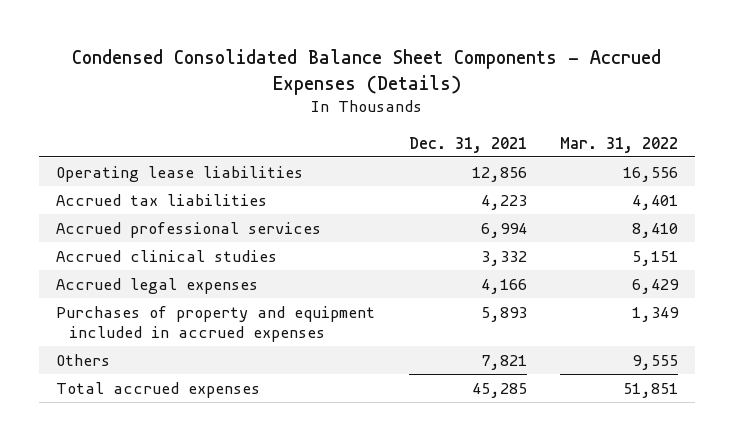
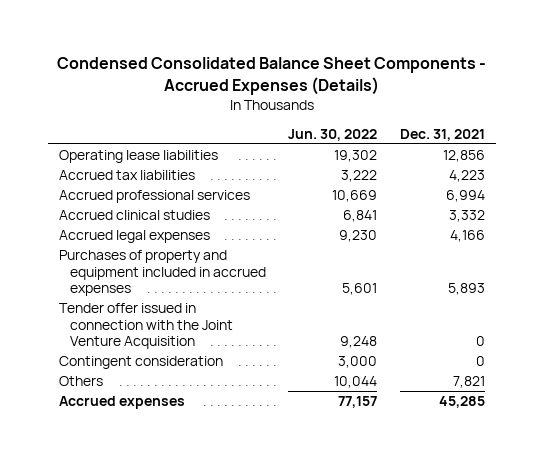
[560,136,679,153] Mar. 31, 2022 -> none
none -> [288,128,378,141] Jun. 30, 2022
none -> [59,303,234,350] Tender offer issued in connection with the Joint Venture Acquisition
none -> [59,356,224,370] Contingent consideration
[55,381,260,398] Total accrued expenses -> [59,396,186,410] Accrued expenses

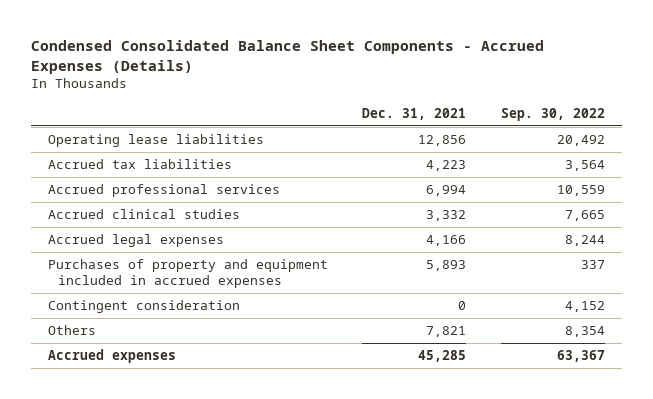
[288,128,378,141] Jun. 30, 2022 -> none
none -> [500,107,605,121] Sep. 30, 2022
[59,303,234,350] Tender offer issued in connection with the Joint Venture Acquisition -> none

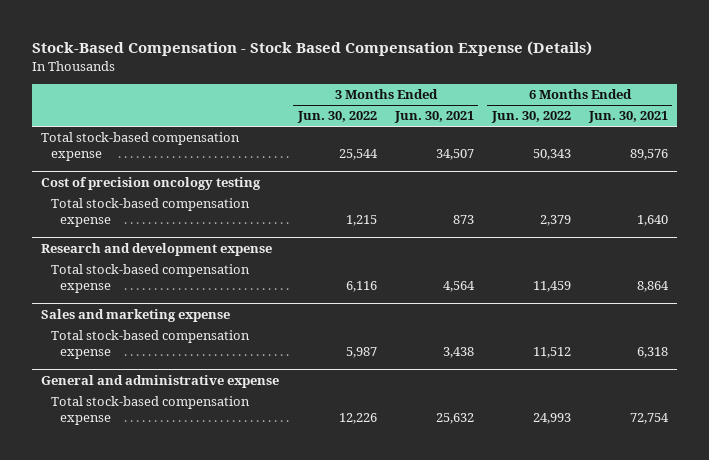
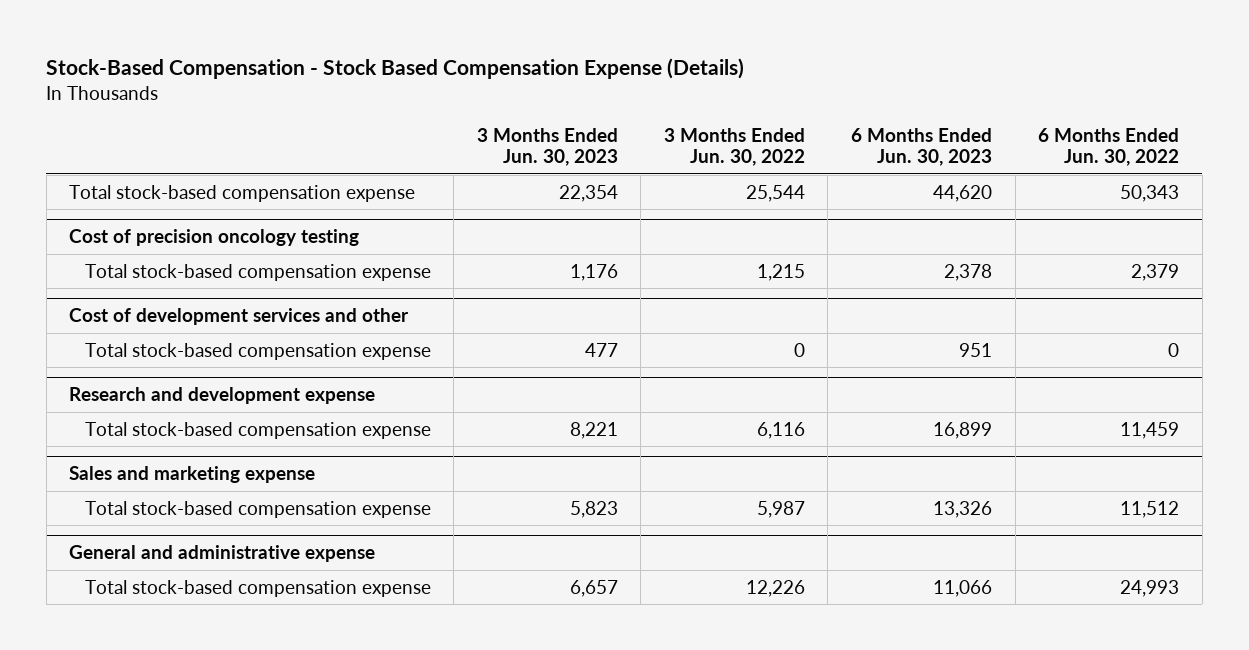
[393,111,474,124] Jun. 30, 2021 -> none
[587,111,668,124] Jun. 30, 2021 -> none
none -> [476,127,618,167] 3 Months Ended Jun. 30, 2023
none -> [850,127,992,167] 6 Months Ended Jun. 30, 2023
none -> [69,308,410,326] Cost of development services and other
none -> [84,342,431,360] Total stock-based compensation expense

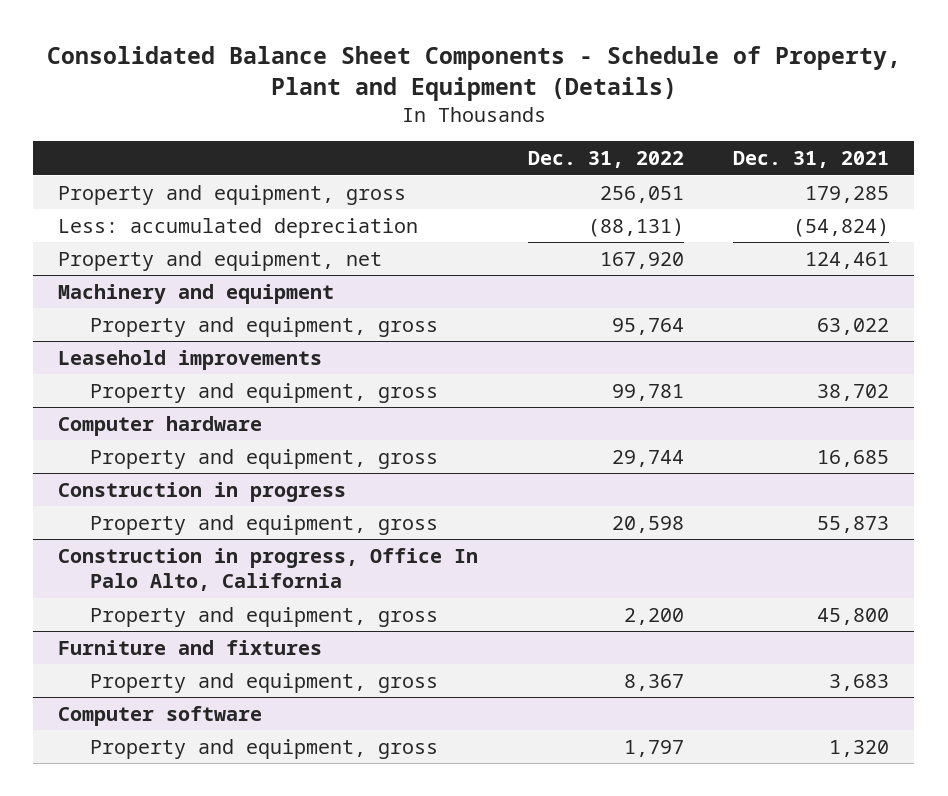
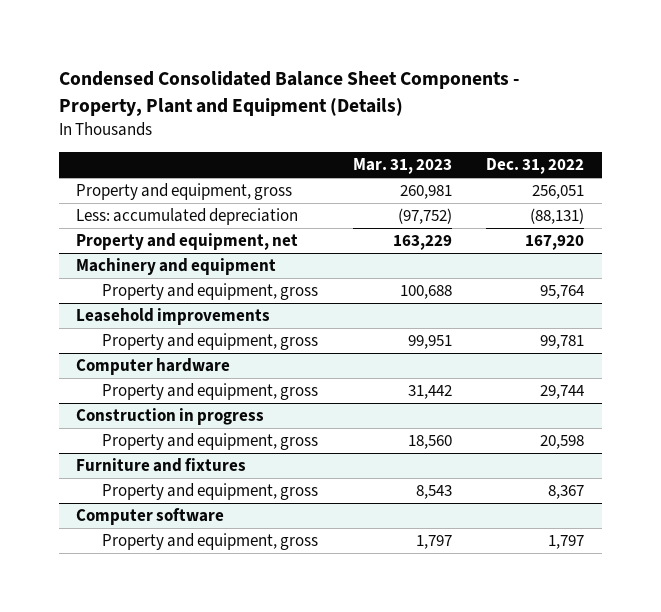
[46,46,901,101] Consolidated Balance Sheet Components - Schedule of Property, Plant and Equipment (Details) -> [58,71,519,116] Condensed Consolidated Balance Sheet Components - Property, Plant and Equipment (Details)
[733,151,890,169] Dec. 31, 2021 -> none
none -> [352,158,452,175] Mar. 31, 2023
[58,547,479,592] Construction in progress, Office In Palo Alto, California -> none
[89,606,438,627] Property and equipment, gross -> none

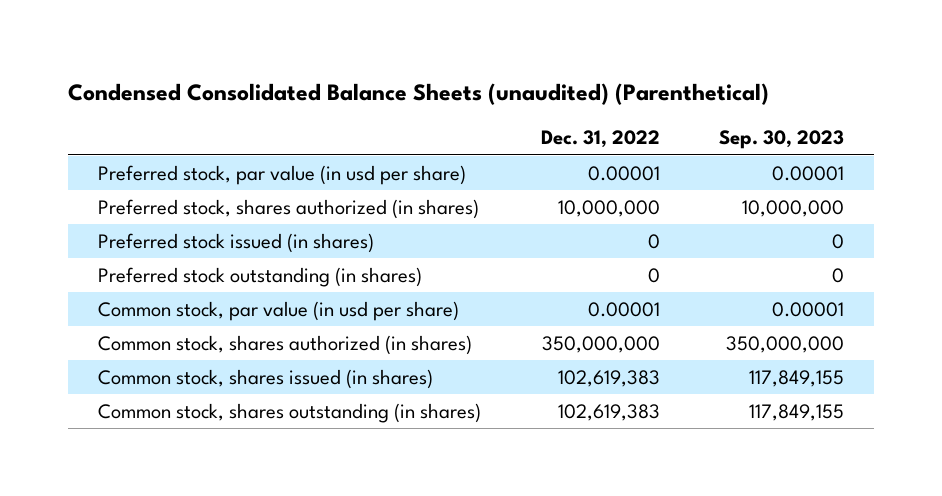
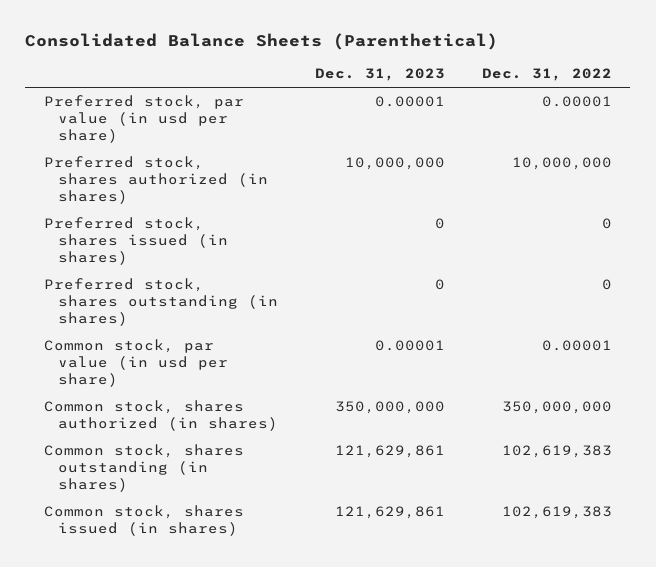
[68,83,770,106] Condensed Consolidated Balance Sheets (unaudited) (Parenthetical) -> [25,33,499,51] Consolidated Balance Sheets (Parenthetical)
[719,130,845,150] Sep. 30, 2023 -> none
none -> [314,68,445,82] Dec. 31, 2023
[98,232,375,253] Preferred stock issued (in shares) -> [43,217,228,265] Preferred stock, shares issued (in shares)
[98,266,423,287] Preferred stock outstanding (in shares) -> [43,278,278,326] Preferred stock, shares outstanding (in shares)
[98,368,434,389] Common stock, shares issued (in shares) -> [43,505,244,537] Common stock, shares issued (in shares)

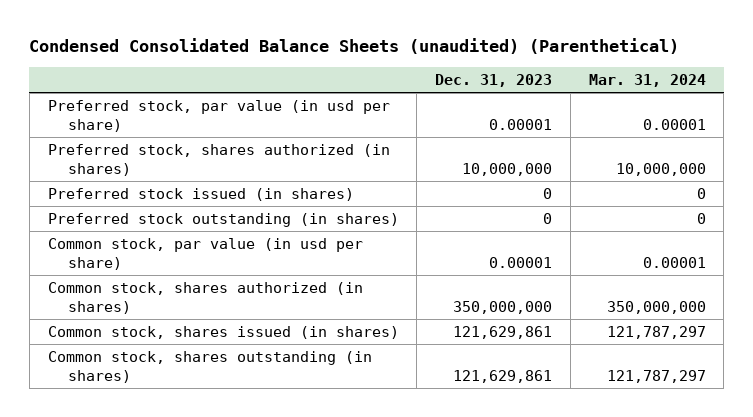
[25,33,499,51] Consolidated Balance Sheets (Parenthetical) -> [29,38,680,55] Condensed Consolidated Balance Sheets (unaudited) (Parenthetical)
[481,68,612,82] Dec. 31, 2022 -> none
none -> [588,74,706,88] Mar. 31, 2024
[43,217,228,265] Preferred stock, shares issued (in shares) -> [47,188,354,202] Preferred stock issued (in shares)
[43,278,278,326] Preferred stock, shares outstanding (in shares) -> [47,213,399,228] Preferred stock outstanding (in shares)
[43,444,244,492] Common stock, shares outstanding (in shares) -> [47,351,372,383] Common stock, shares outstanding (in shares)

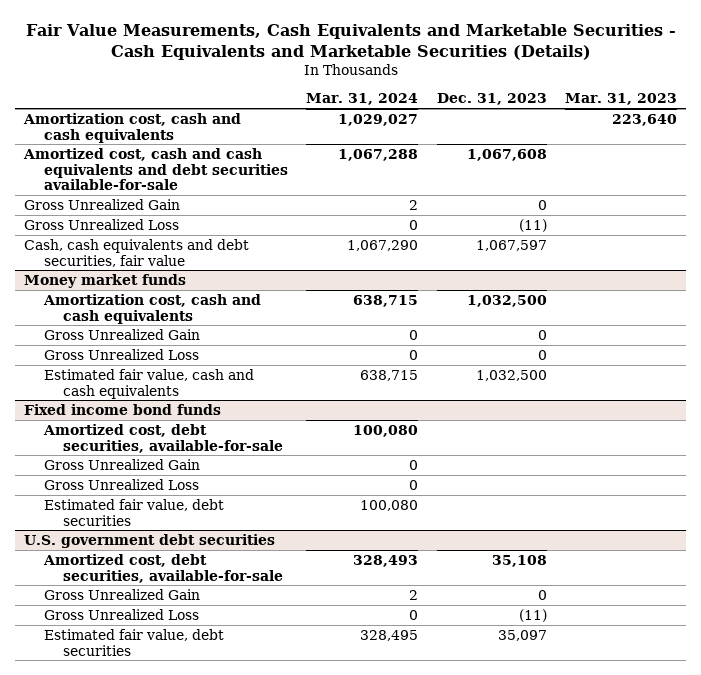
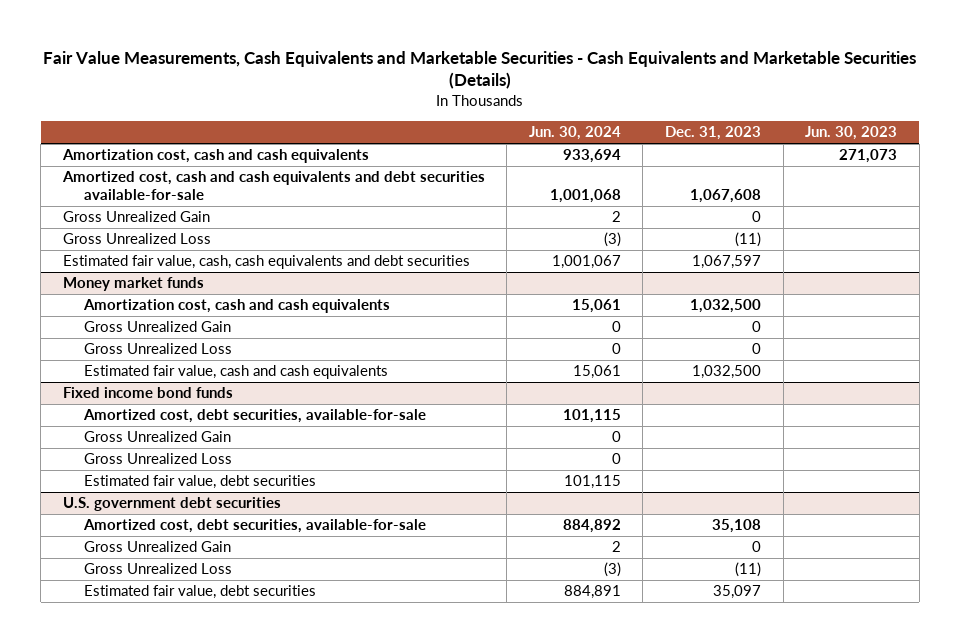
[306,93,419,106] Mar. 31, 2024 -> none
[565,93,678,106] Mar. 31, 2023 -> none
none -> [528,126,621,141] Jun. 30, 2024
none -> [805,126,898,141] Jun. 30, 2023
[24,238,250,267] Cash, cash equivalents and debt securities, fair value -> [62,255,470,270] Estimated fair value, cash, cash equivalents and debt securities

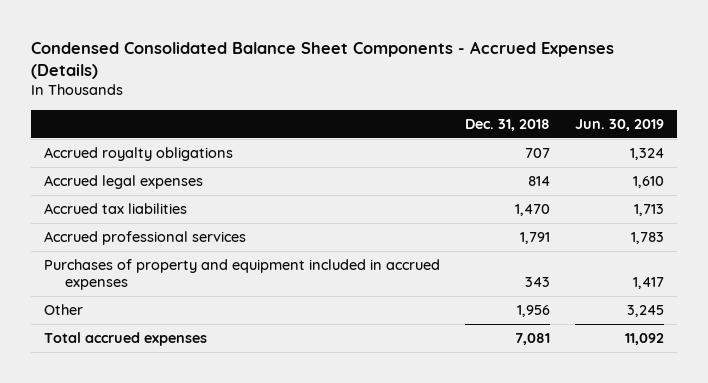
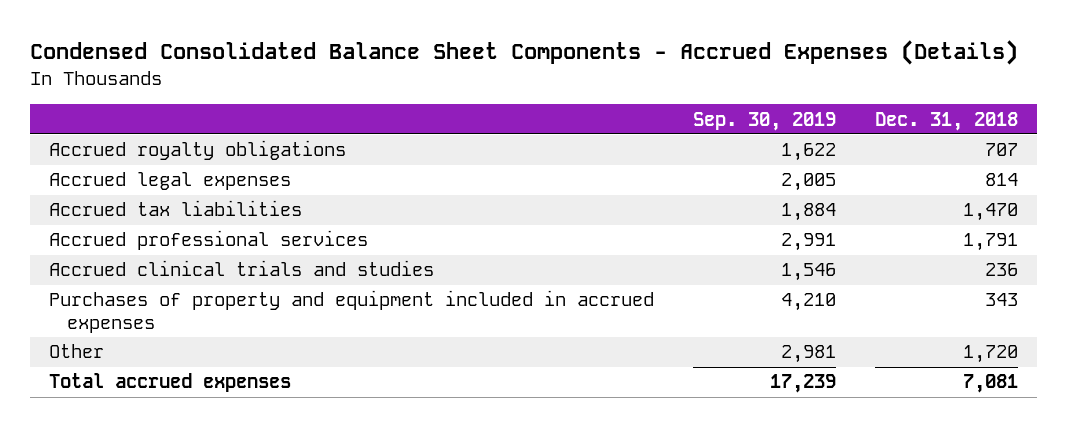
[575,118,665,131] Jun. 30, 2019 -> none
none -> [692,111,836,131] Sep. 30, 2019
none -> [49,260,435,277] Accrued clinical trials and studies
[517,305,551,318] 1,956 -> [962,345,1018,364] 1,720

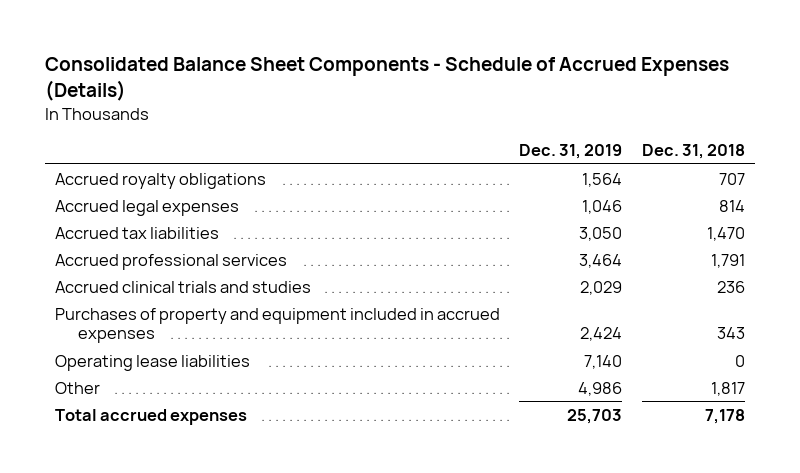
[29,40,1018,66] Condensed Consolidated Balance Sheet Components - Accrued Expenses (Details) -> [45,57,730,102] Consolidated Balance Sheet Components - Schedule of Accrued Expenses (Details)
[692,111,836,131] Sep. 30, 2019 -> none
none -> [519,144,623,160] Dec. 31, 2019
none -> [54,354,250,371] Operating lease liabilities
[962,345,1018,364] 1,720 -> [710,381,745,396] 1,817
[962,374,1018,394] 7,081 -> [704,408,745,424] 7,178

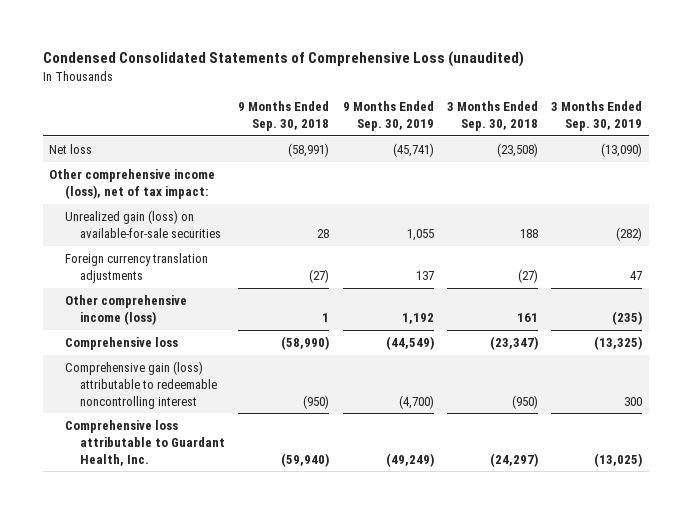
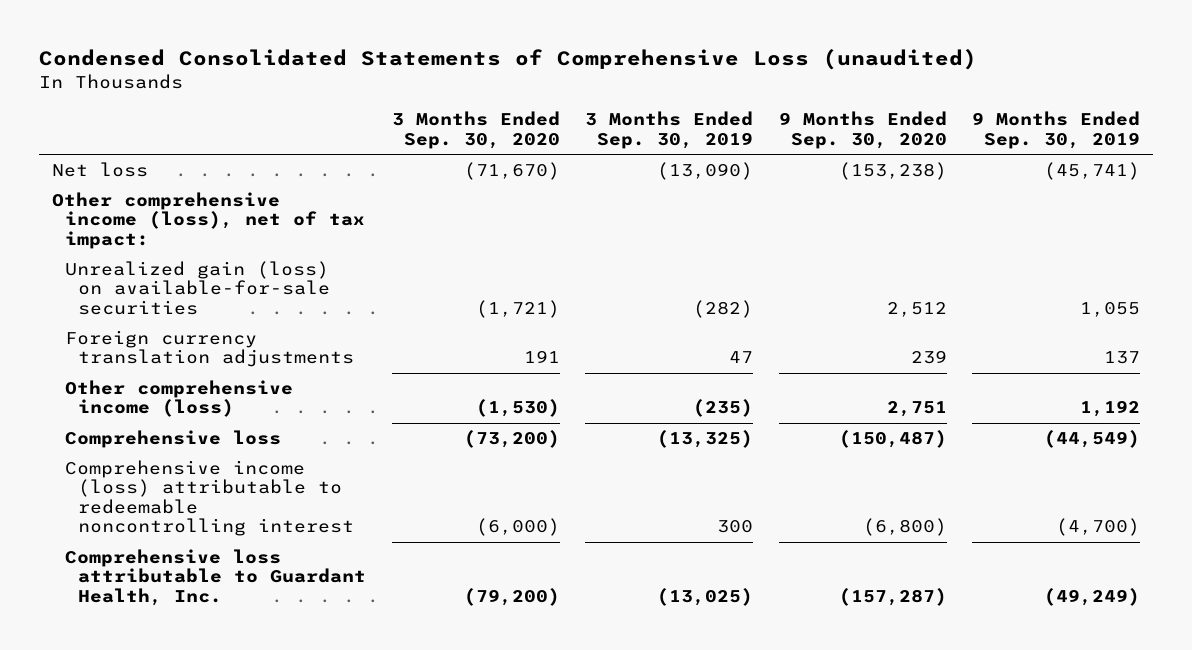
[238,101,330,132] 9 Months Ended Sep. 30, 2018 -> none
[447,101,539,132] 3 Months Ended Sep. 30, 2018 -> none
none -> [391,111,560,149] 3 Months Ended Sep. 30, 2020
none -> [778,111,947,149] 9 Months Ended Sep. 30, 2020
[64,361,218,409] Comprehensive gain (loss) attributable to redeemable noncontrolling interest -> [64,459,354,537] Comprehensive income (loss) attributable to redeemable noncontrolling interest

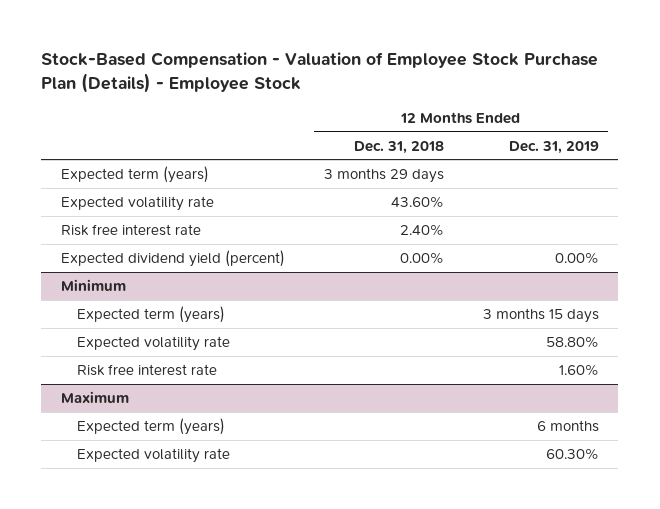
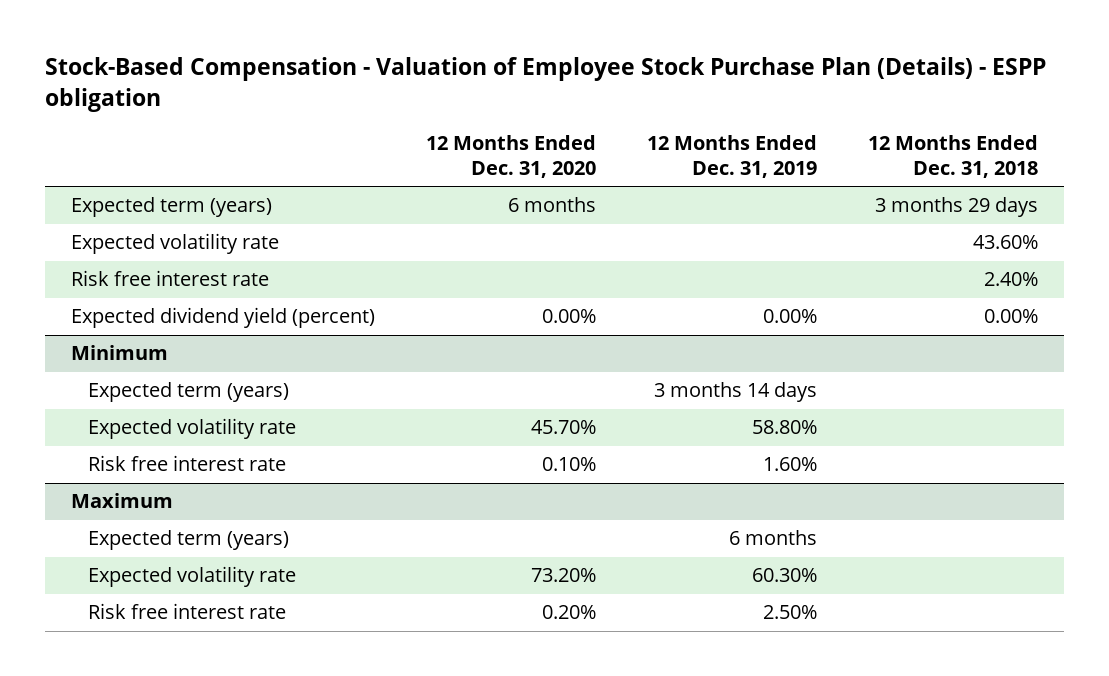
[41,52,599,93] Stock-Based Compensation - Valuation of Employee Stock Purchase Plan (Details) - Employee Stock -> [45,57,1047,112] Stock-Based Compensation - Valuation of Employee Stock Purchase Plan (Details) - ESPP obligation
none -> [425,135,596,178] 12 Months Ended Dec. 31, 2020
[482,308,599,324] 3 months 15 days -> [653,382,817,403] 3 months 14 days
none -> [87,603,286,620] Risk free interest rate

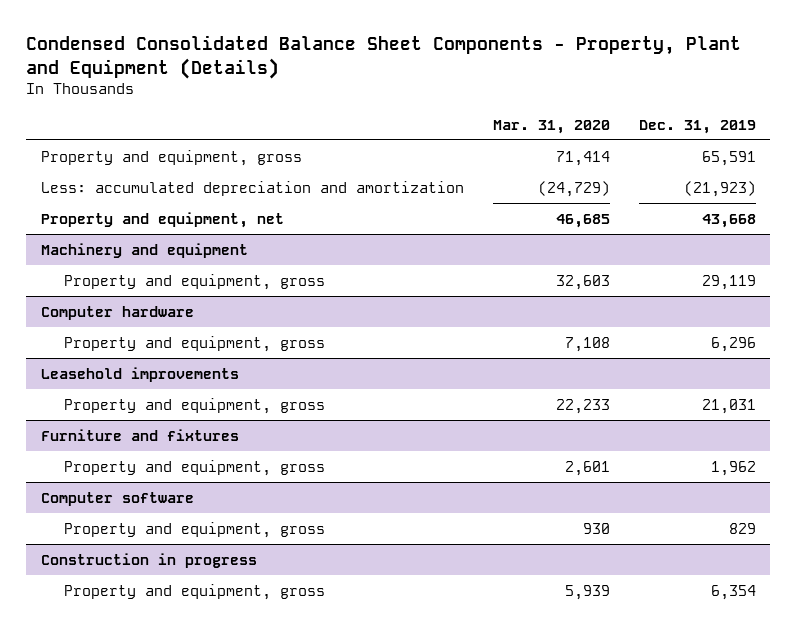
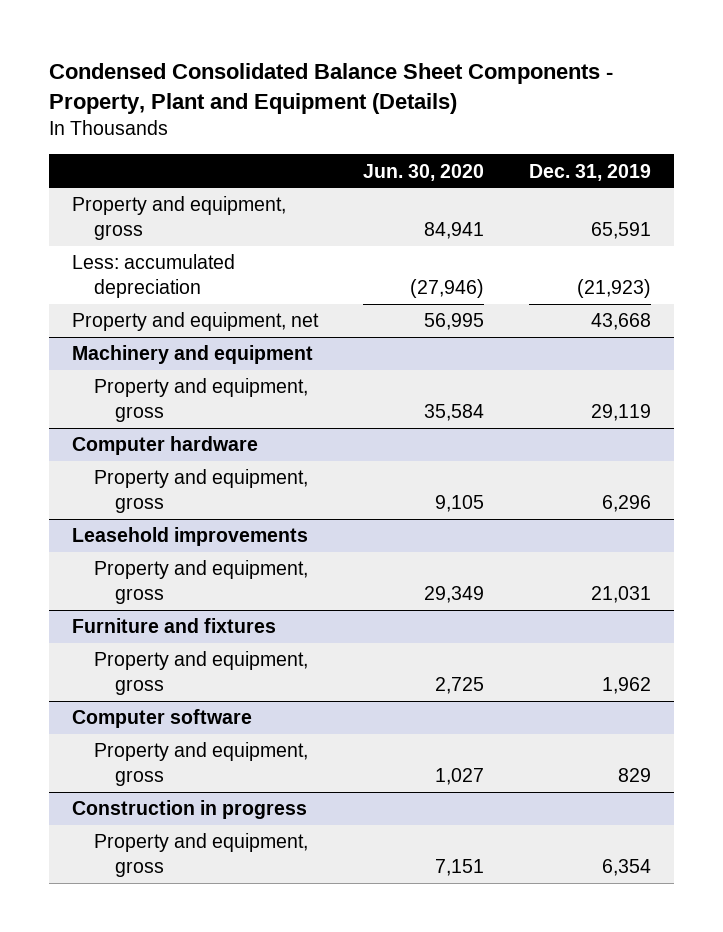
[492,119,610,134] Mar. 31, 2020 -> none
none -> [362,163,484,181] Jun. 30, 2020
[40,180,464,196] Less: accumulated depreciation and amortization -> [71,254,235,298] Less: accumulated depreciation

